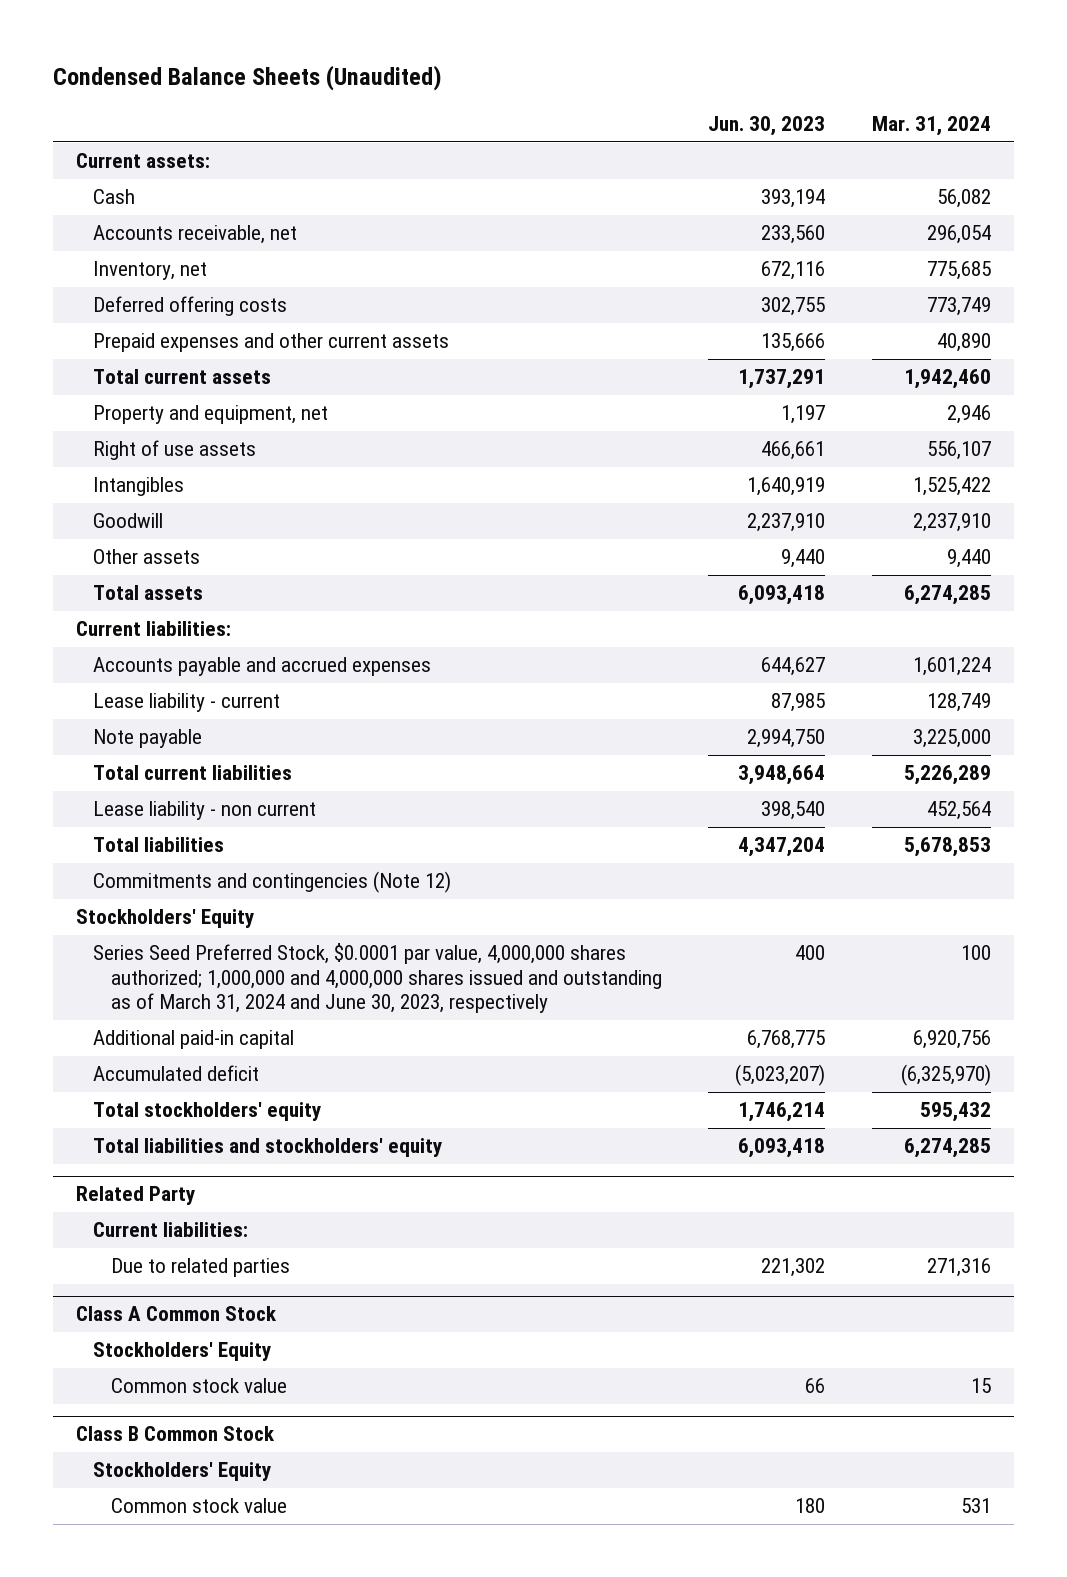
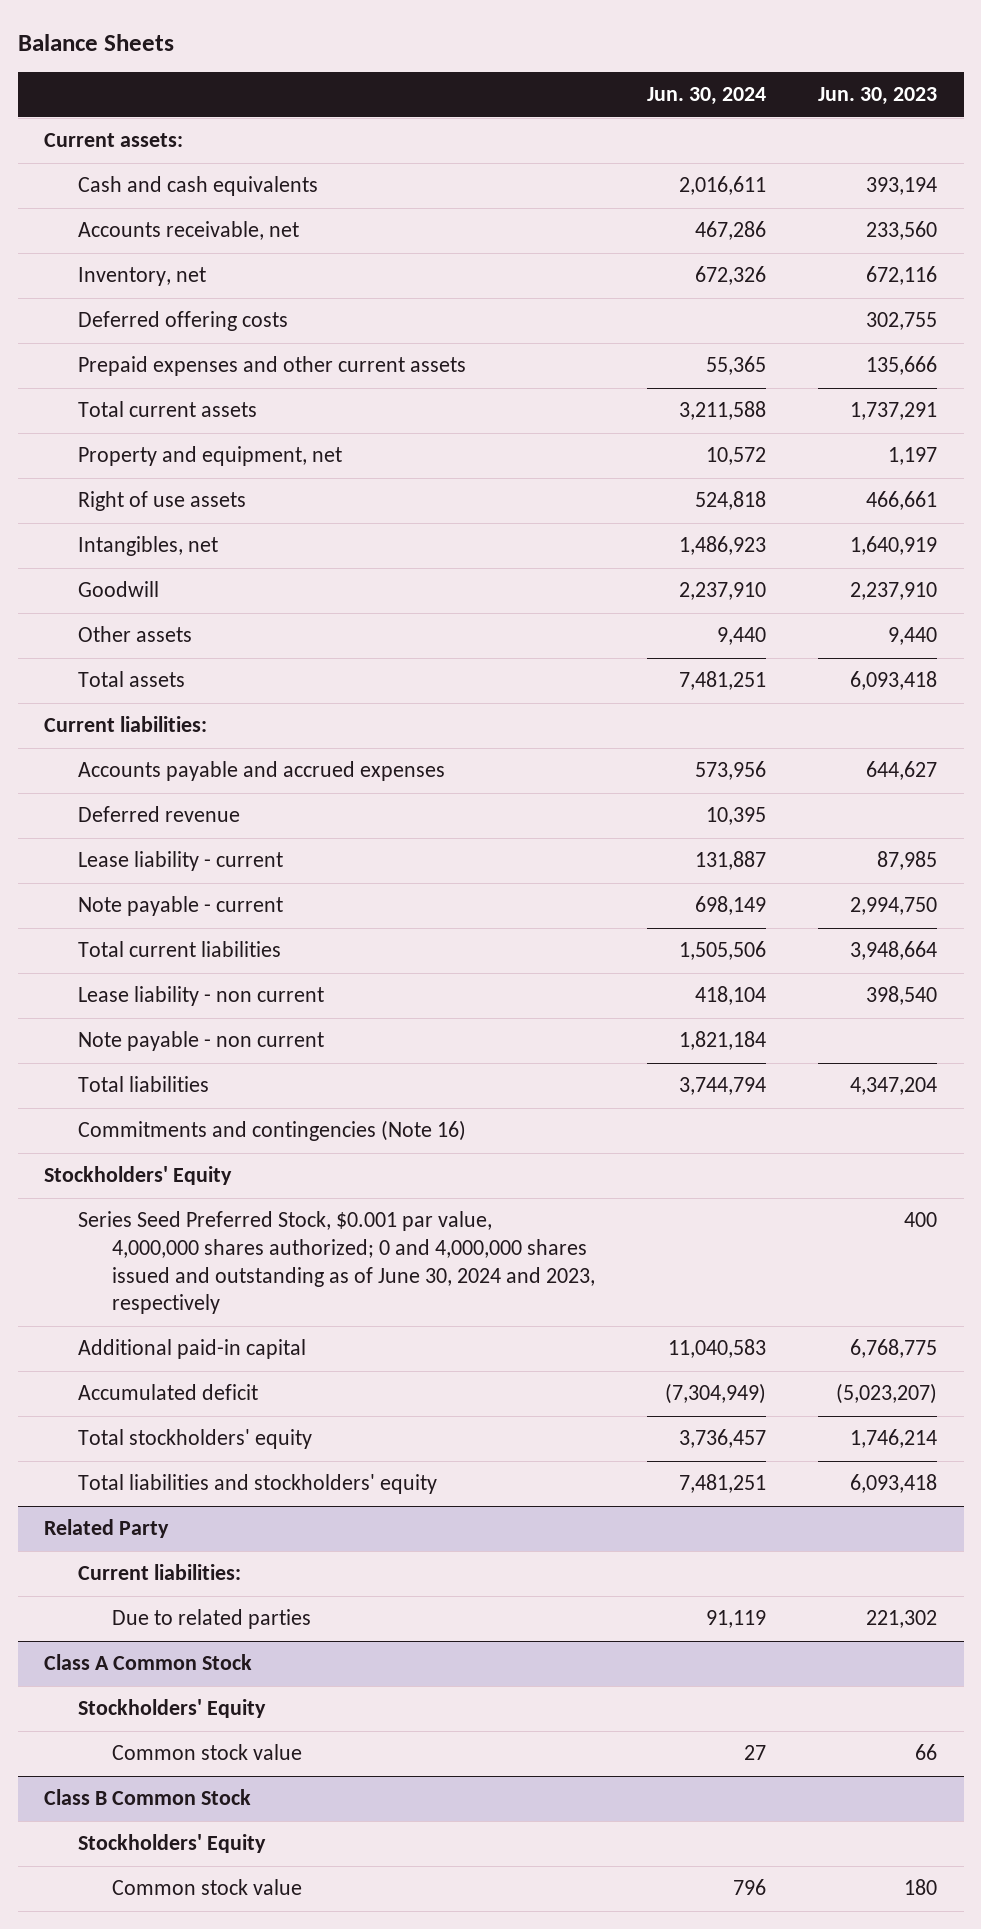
[52,65,442,92] Condensed Balance Sheets (Unaudited) -> [17,33,174,51] Balance Sheets
[871,116,991,137] Mar. 31, 2024 -> none
none -> [647,87,767,106] Jun. 30, 2024
[93,189,136,205] Cash -> [77,176,318,197] Cash and cash equivalents
[93,477,185,497] Intangibles -> [77,536,218,557] Intangibles, net
none -> [77,806,240,823] Deferred revenue
[93,729,203,749] Note payable -> [77,896,283,917] Note payable - current
none -> [77,1031,324,1052] Note payable - non current
[93,871,452,894] Commitments and contingencies (Note 12) -> [77,1120,466,1142] Commitments and contingencies (Note 16)
[93,943,662,1014] Series Seed Preferred Stock, $0.0001 par value, 4,000,000 shares authorized; 1,000,000 and 4,000,000 shares issued and outstanding as of March 31, 2024 and June 30, 2023, respectively -> [77,1211,595,1315] Series Seed Preferred Stock, $0.001 par value, 4,000,000 shares authorized; 0 and 4,000,000 shares issued and outstanding as of June 30, 2024 and 2023, respectively

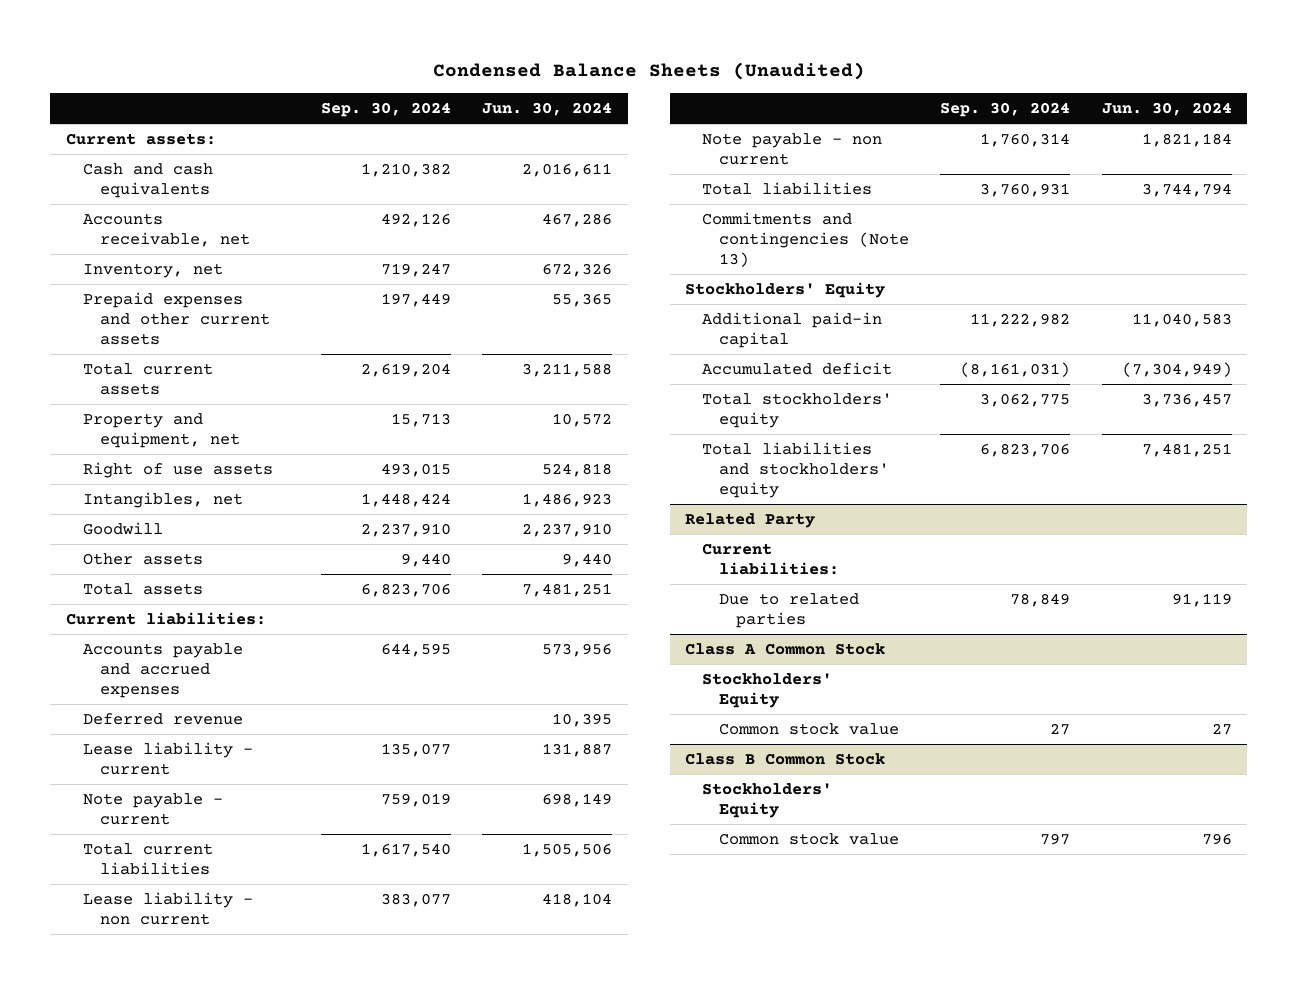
[17,33,174,51] Balance Sheets -> [432,62,865,81] Condensed Balance Sheets (Unaudited)
[818,87,938,106] Jun. 30, 2023 -> none
none -> [320,102,451,118] Sep. 30, 2024
[77,311,288,332] Deferred offering costs -> none
[77,1120,466,1142] Commitments and contingencies (Note 16) -> [702,211,909,268] Commitments and contingencies (Note 13)
[77,1211,595,1315] Series Seed Preferred Stock, $0.001 par value, 4,000,000 shares authorized; 0 and 4,000,000 shares issued and outstanding as of June 30, 2024 and 2023, respectively -> none

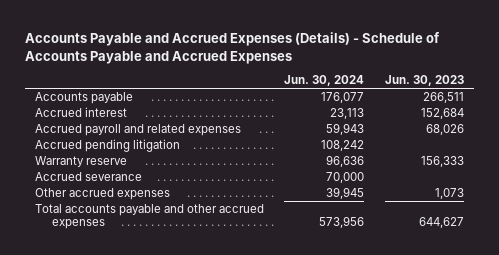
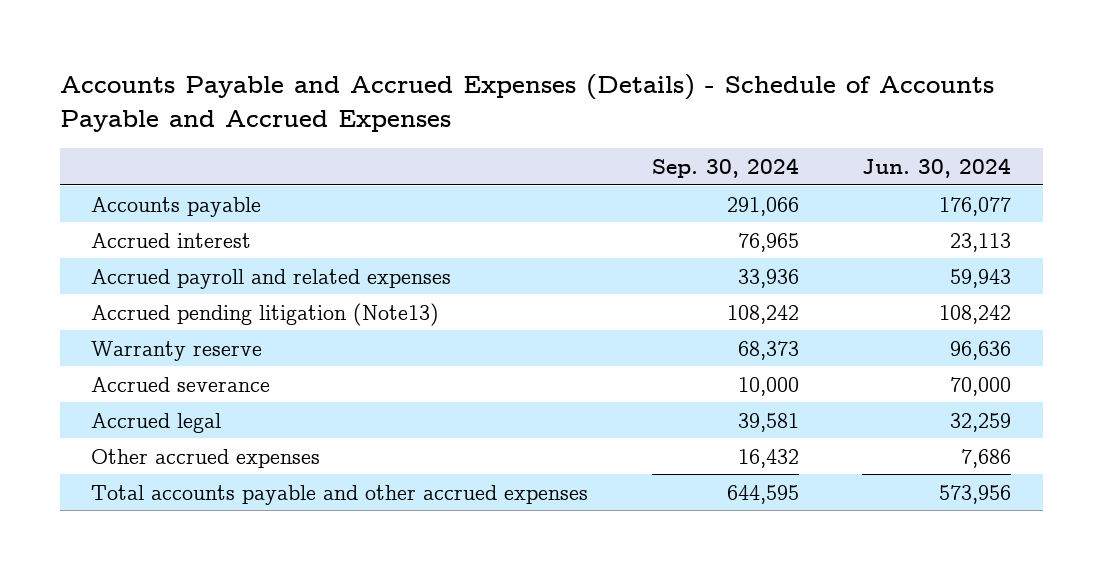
[384,75,464,87] Jun. 30, 2023 -> none
none -> [651,157,799,178] Sep. 30, 2024
[35,139,181,153] Accrued pending litigation -> [91,302,440,326] Accrued pending litigation (Note13)
none -> [91,412,222,433] Accrued legal
[326,187,365,200] 39,945 -> [960,448,1011,468] 7,686

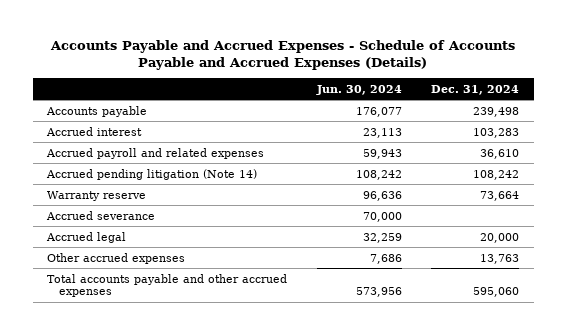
[59,74,994,132] Accounts Payable and Accrued Expenses (Details) - Schedule of Accounts Payable and Accrued Expenses -> [50,39,516,70] Accounts Payable and Accrued Expenses - Schedule of Accounts Payable and Accrued Expenses (Details)
[651,157,799,178] Sep. 30, 2024 -> none
none -> [431,84,520,95] Dec. 31, 2024
[91,302,440,326] Accrued pending litigation (Note13) -> [46,168,258,180] Accrued pending litigation (Note 14)

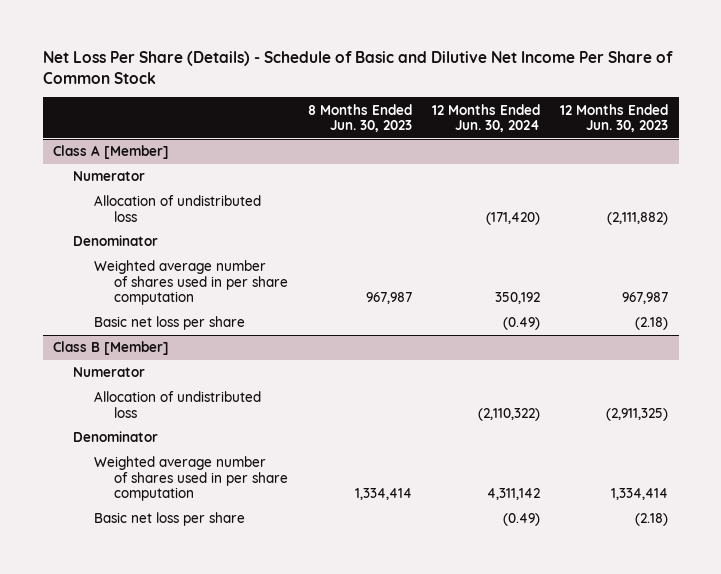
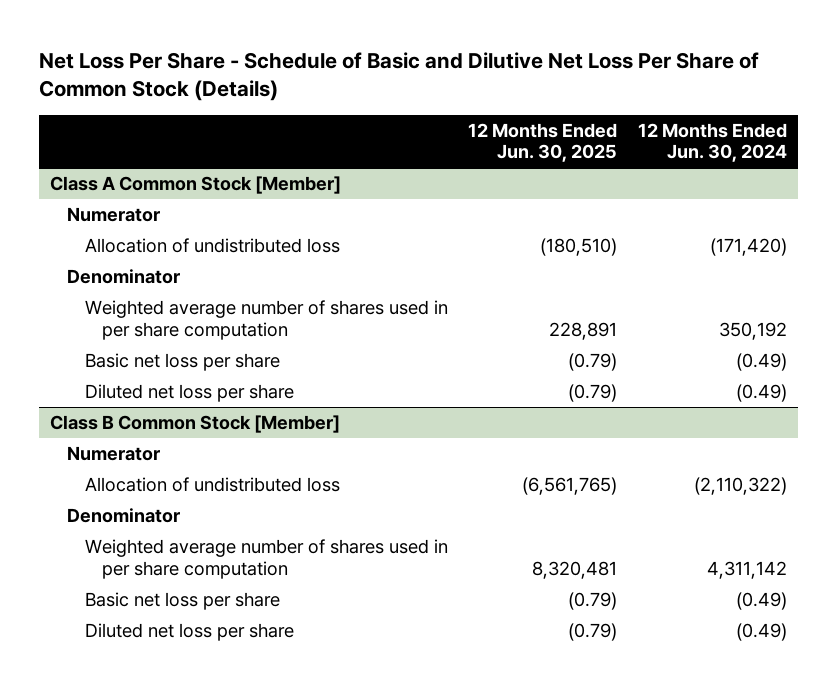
[42,51,673,85] Net Loss Per Share (Details) - Schedule of Basic and Dilutive Net Income Per Share of Common Stock -> [39,51,760,102] Net Loss Per Share - Schedule of Basic and Dilutive Net Loss Per Share of Common Stock (Details)
[308,103,413,133] 8 Months Ended Jun. 30, 2023 -> none
[560,103,669,133] 12 Months Ended Jun. 30, 2023 -> none
none -> [468,122,618,163] 12 Months Ended Jun. 30, 2025
[52,145,169,160] Class A [Member] -> [49,175,341,194] Class A Common Stock [Member]
none -> [84,383,294,402] Diluted net loss per share
[52,341,169,356] Class B [Member] -> [49,414,340,433] Class B Common Stock [Member]
none -> [84,622,294,641] Diluted net loss per share

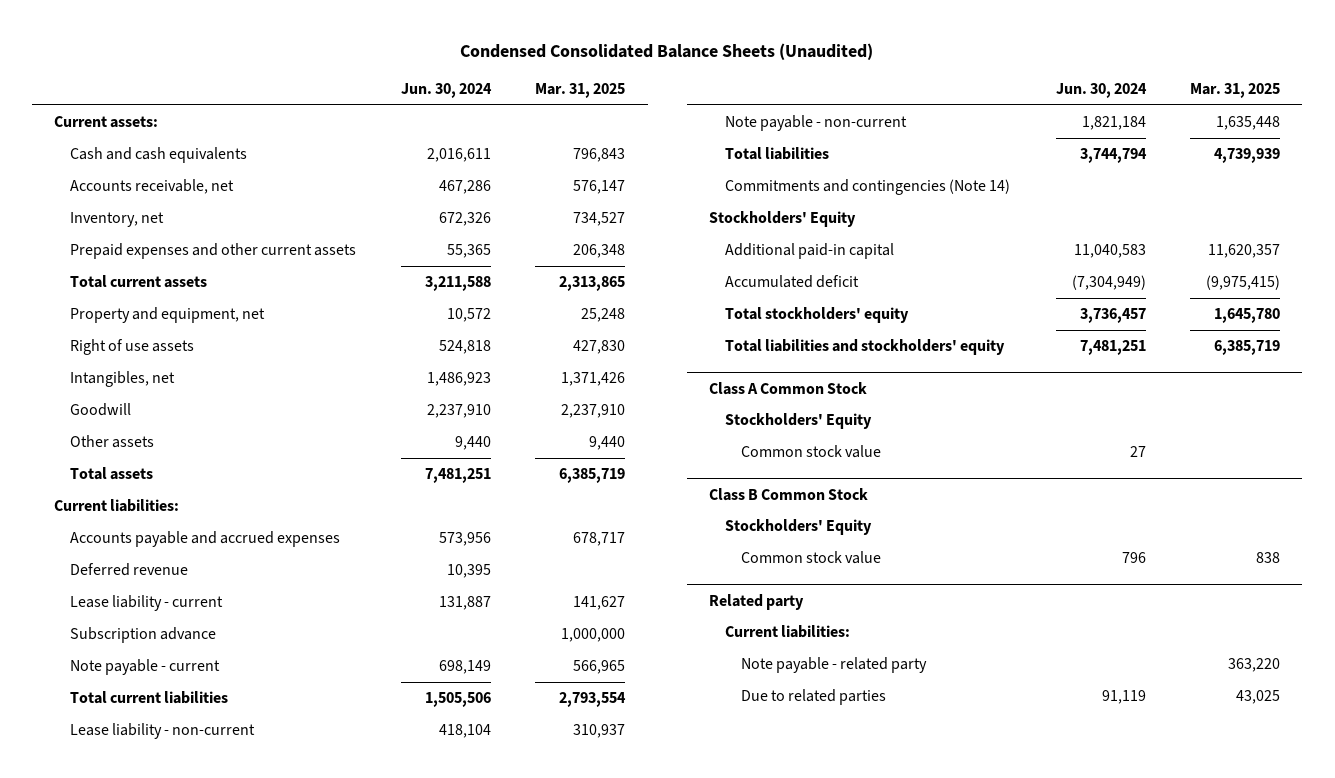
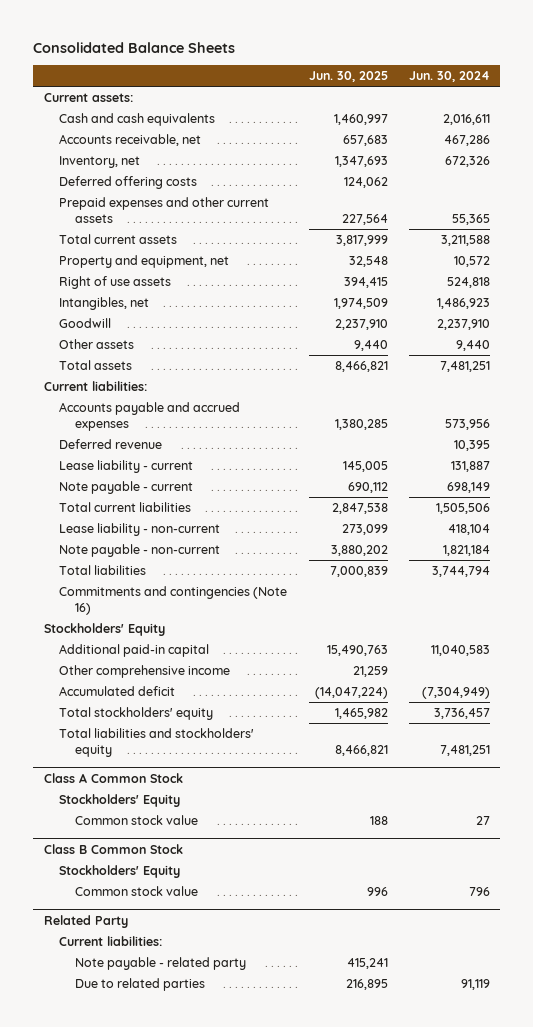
[460,42,874,60] Condensed Consolidated Balance Sheets (Unaudited) -> [32,41,235,53] Consolidated Balance Sheets
[535,82,626,98] Mar. 31, 2025 -> none
none -> [308,71,388,83] Jun. 30, 2025
none -> [59,176,198,190] Deferred offering costs
[70,627,217,644] Subscription advance -> none
[725,179,1011,196] Commitments and contingencies (Note 14) -> [59,586,288,615] Commitments and contingencies (Note 16)
none -> [59,665,231,679] Other comprehensive income
[709,593,805,610] Related party -> [43,914,128,928] Related Party

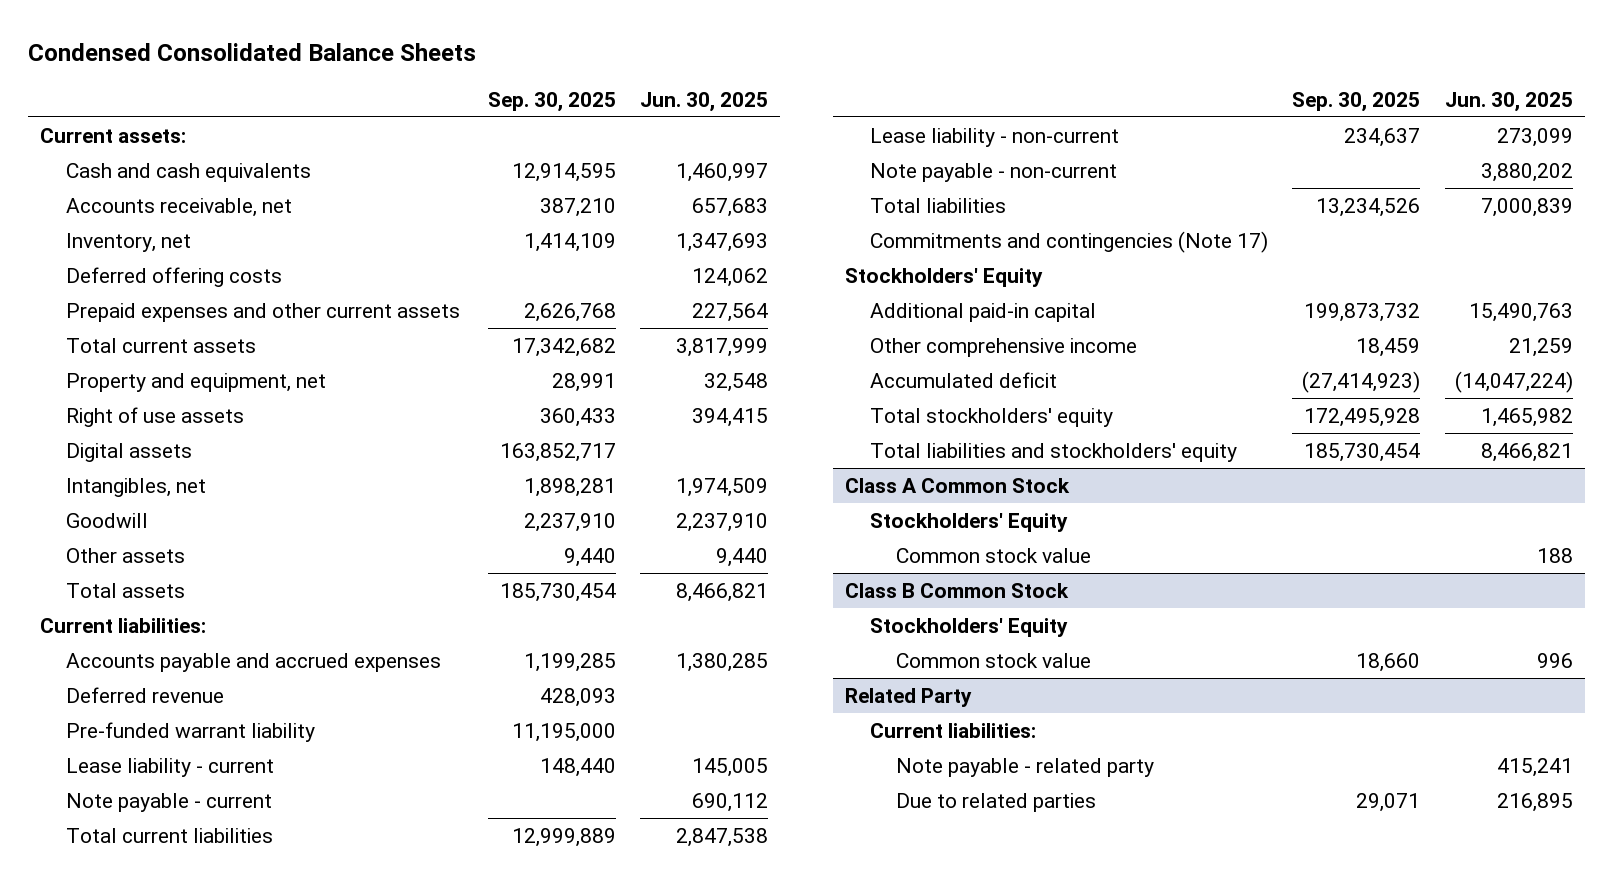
[32,41,235,53] Consolidated Balance Sheets -> [28,42,477,61] Condensed Consolidated Balance Sheets
[408,71,490,83] Jun. 30, 2024 -> none
none -> [488,91,617,112] Sep. 30, 2025
none -> [65,442,192,462] Digital assets
none -> [65,721,315,742] Pre-funded warrant liability
[59,586,288,615] Commitments and contingencies (Note 16) -> [870,230,1269,253] Commitments and contingencies (Note 17)

